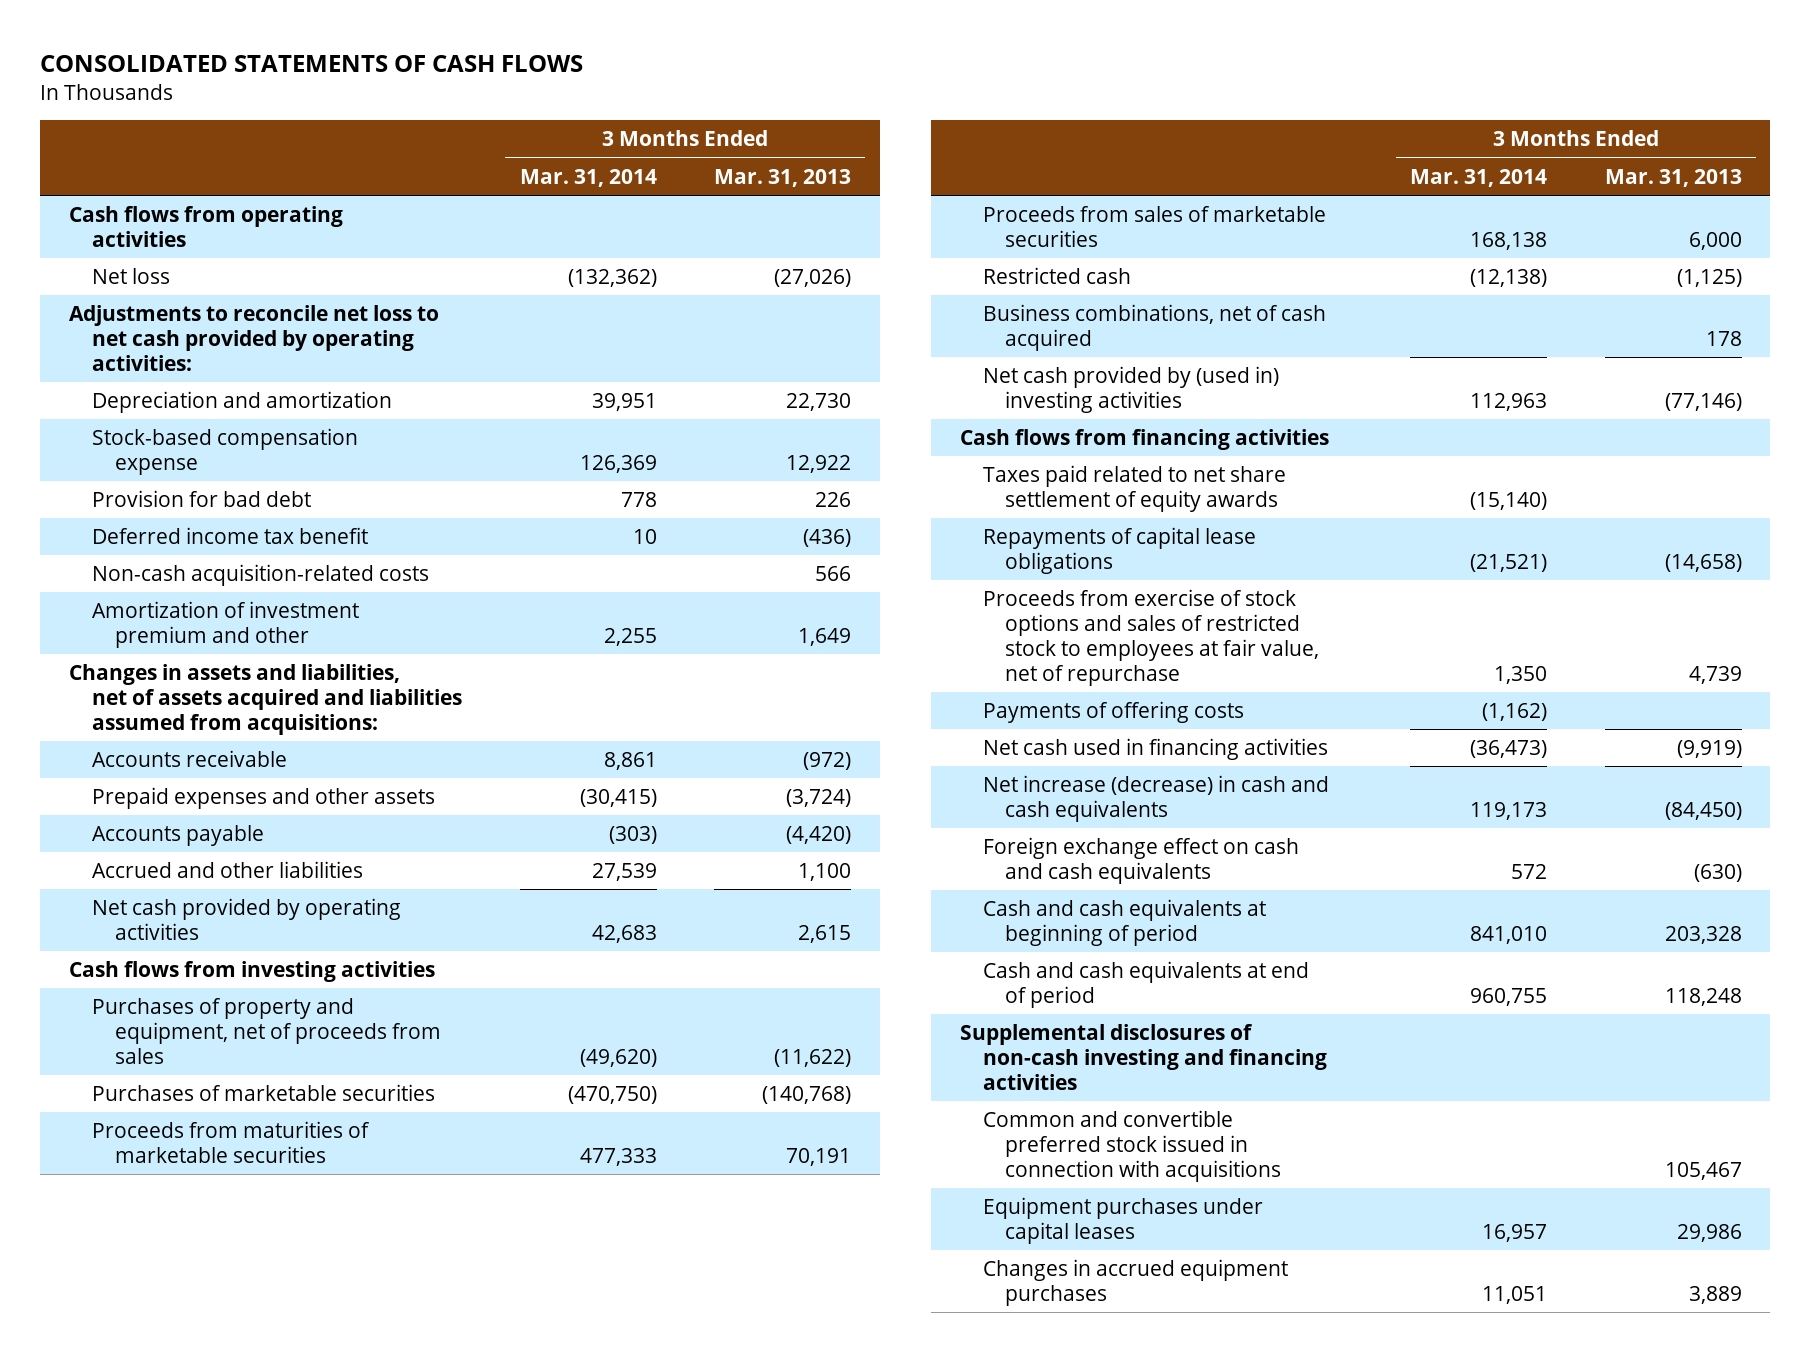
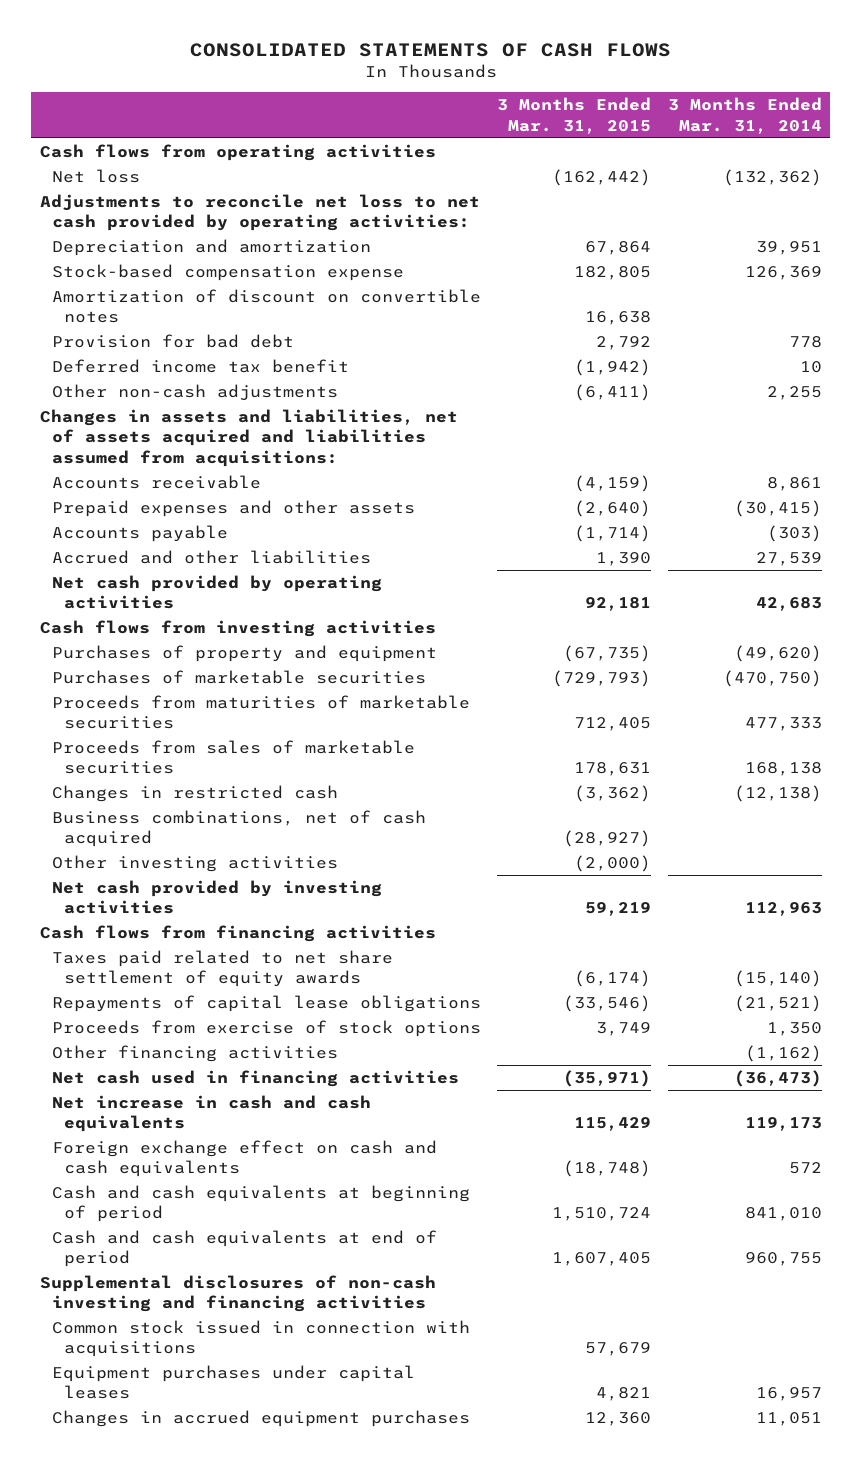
[714,168,852,187] Mar. 31, 2013 -> none
none -> [497,97,652,134] 3 Months Ended Mar. 31, 2015
none -> [51,289,481,324] Amortization of discount on convertible notes
[92,563,430,586] Non-cash acquisition-related costs -> none
[92,600,360,648] Amortization of investment premium and other -> [51,384,338,402] Other non-cash adjustments
[92,997,441,1064] Purchases of property and equipment, net of proceeds from sales -> [51,645,437,663] Purchases of property and equipment
[982,266,1131,284] Restricted cash -> [51,785,338,803] Changes in restricted cash
none -> [51,855,338,873] Other investing activities
[982,365,1279,413] Net cash provided by (used in) investing activities -> [51,880,382,915] Net cash provided by investing activities
[982,588,1320,686] Proceeds from exercise of stock options and sales of restricted stock to employees at fair value, net of repurchase -> [51,1020,481,1038] Proceeds from exercise of stock options
[982,700,1244,723] Payments of offering costs -> [51,1045,338,1063] Other financing activities
[982,774,1329,822] Net increase (decrease) in cash and cash equivalents -> [51,1095,371,1133] Net increase in cash and cash equivalents
[982,1109,1282,1182] Common and convertible preferred stock issued in connection with acquisitions -> [51,1320,470,1358] Common stock issued in connection with acquisitions

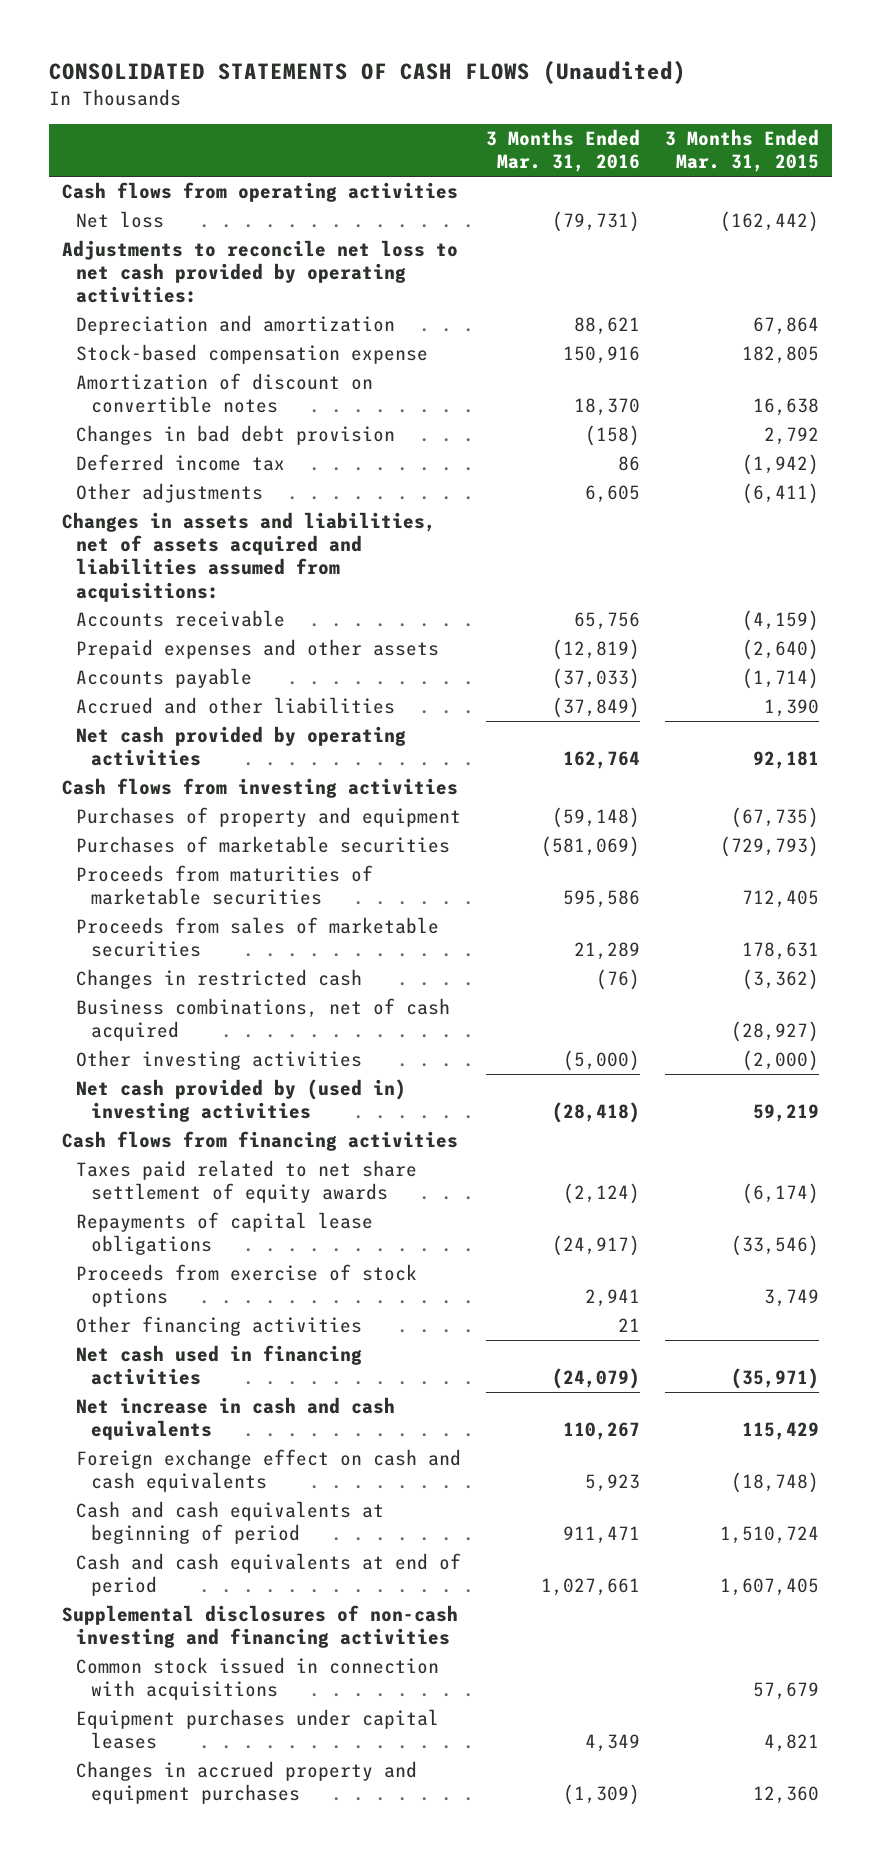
[189,42,671,57] CONSOLIDATED STATEMENTS OF CASH FLOWS -> [48,60,686,84] CONSOLIDATED STATEMENTS OF CASH FLOWS (Unaudited)
[668,97,823,134] 3 Months Ended Mar. 31, 2014 -> none
none -> [486,129,641,173] 3 Months Ended Mar. 31, 2016
[51,334,294,349] Provision for bad debt -> [76,425,396,446] Changes in bad debt provision
[51,359,349,374] Deferred income tax benefit -> [76,454,286,472] Deferred income tax
[51,384,338,402] Other non-cash adjustments -> [76,483,264,504] Other adjustments
[51,880,382,915] Net cash provided by investing activities -> [76,1079,407,1123] Net cash provided by (used in) investing activities
[51,1410,470,1428] Changes in accrued equipment purchases -> [76,1761,418,1805] Changes in accrued property and equipment purchases

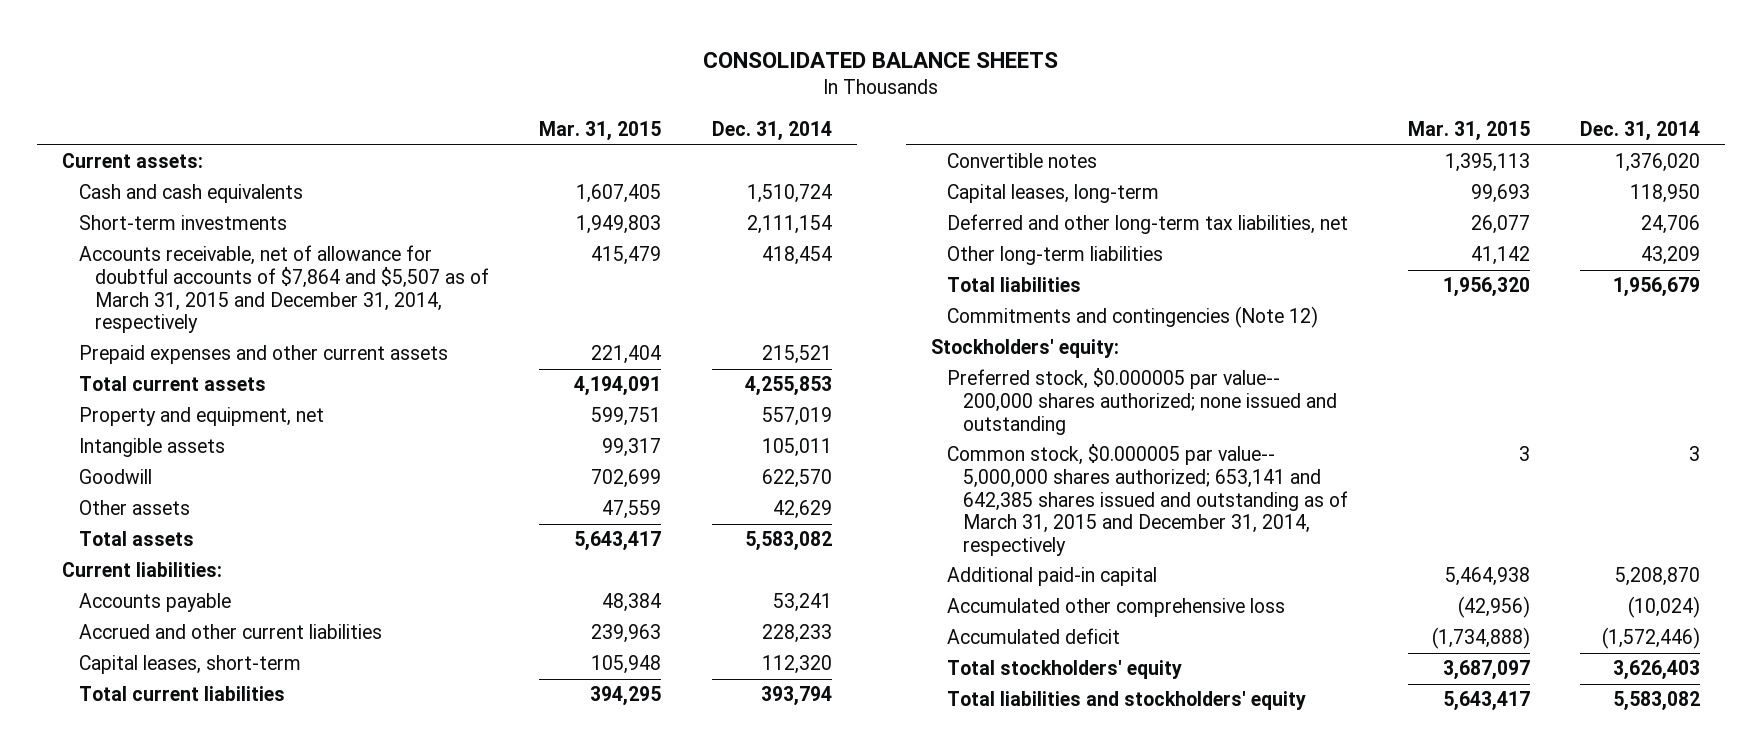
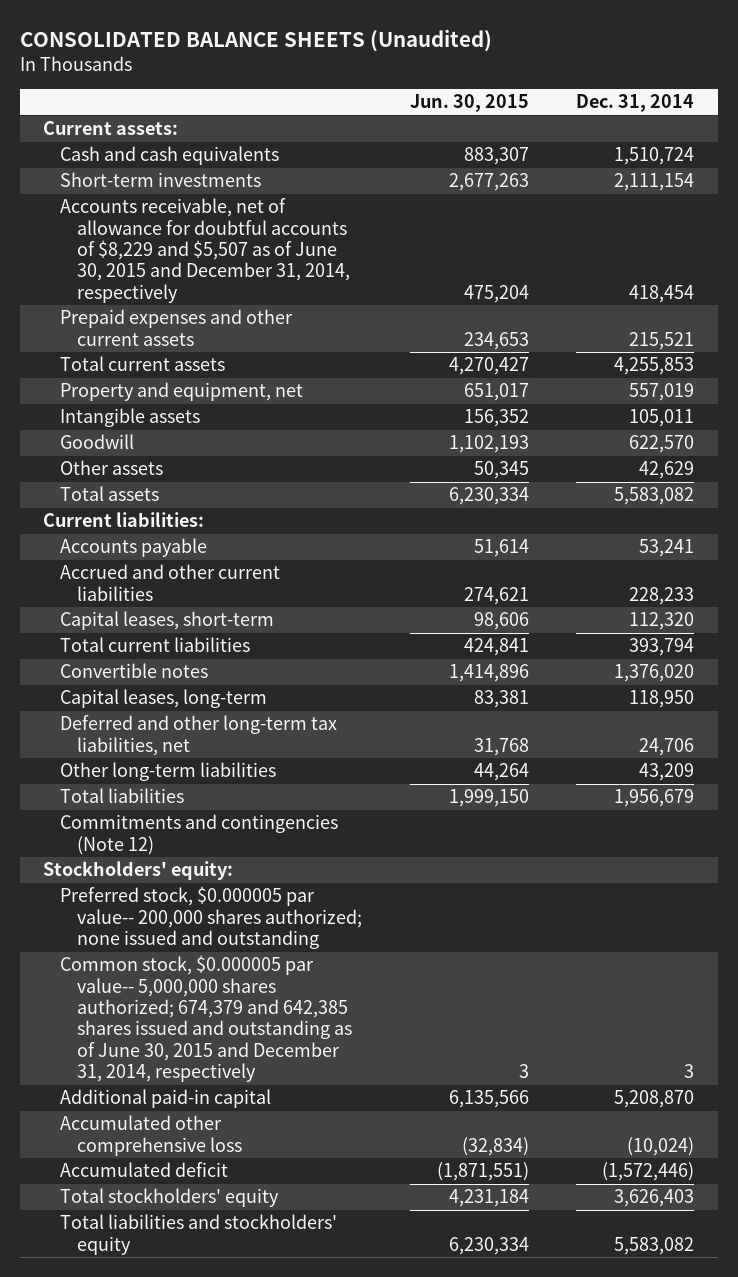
[703,51,1059,68] CONSOLIDATED BALANCE SHEETS -> [19,29,492,53] CONSOLIDATED BALANCE SHEETS (Unaudited)
[539,121,662,142] Mar. 31, 2015 -> none
none -> [409,94,529,113] Jun. 30, 2015
[78,245,490,334] Accounts receivable, net of allowance for doubtful accounts of $7,864 and $5,507 as of March 31, 2015 and December 31, 2014, respectively -> [60,198,350,303] Accounts receivable, net of allowance for doubtful accounts of $8,229 and $5,507 as of June 30, 2015 and December 31, 2014, respectively
[947,444,1349,556] Common stock, $0.000005 par value-- 5,000,000 shares authorized; 653,141 and 642,385 shares issued and outstanding as of March 31, 2015 and December 31, 2014, respectively -> [60,955,352,1083] Common stock, $0.000005 par value-- 5,000,000 shares authorized; 674,379 and 642,385 shares issued and outstanding as of June 30, 2015 and December 31, 2014, respectively

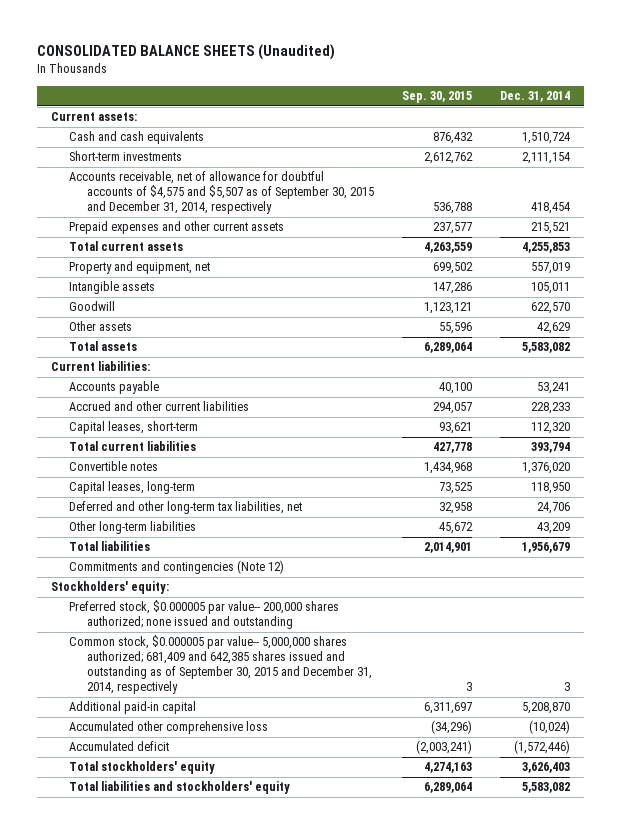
[409,94,529,113] Jun. 30, 2015 -> none
none -> [402,91,473,104] Sep. 30, 2015
[60,198,350,303] Accounts receivable, net of allowance for doubtful accounts of $8,229 and $5,507 as of June 30, 2015 and December 31, 2014, respectively -> [69,171,375,215] Accounts receivable, net of allowance for doubtful accounts of $4,575 and $5,507 as of September 30, 2015 and December 31, 2014, respectively
[60,955,352,1083] Common stock, $0.000005 par value-- 5,000,000 shares authorized; 674,379 and 642,385 shares issued and outstanding as of June 30, 2015 and December 31, 2014, respectively -> [69,635,373,695] Common stock, $0.000005 par value-- 5,000,000 shares authorized; 681,409 and 642,385 shares issued and outstanding as of September 30, 2015 and December 31, 2014, respectively

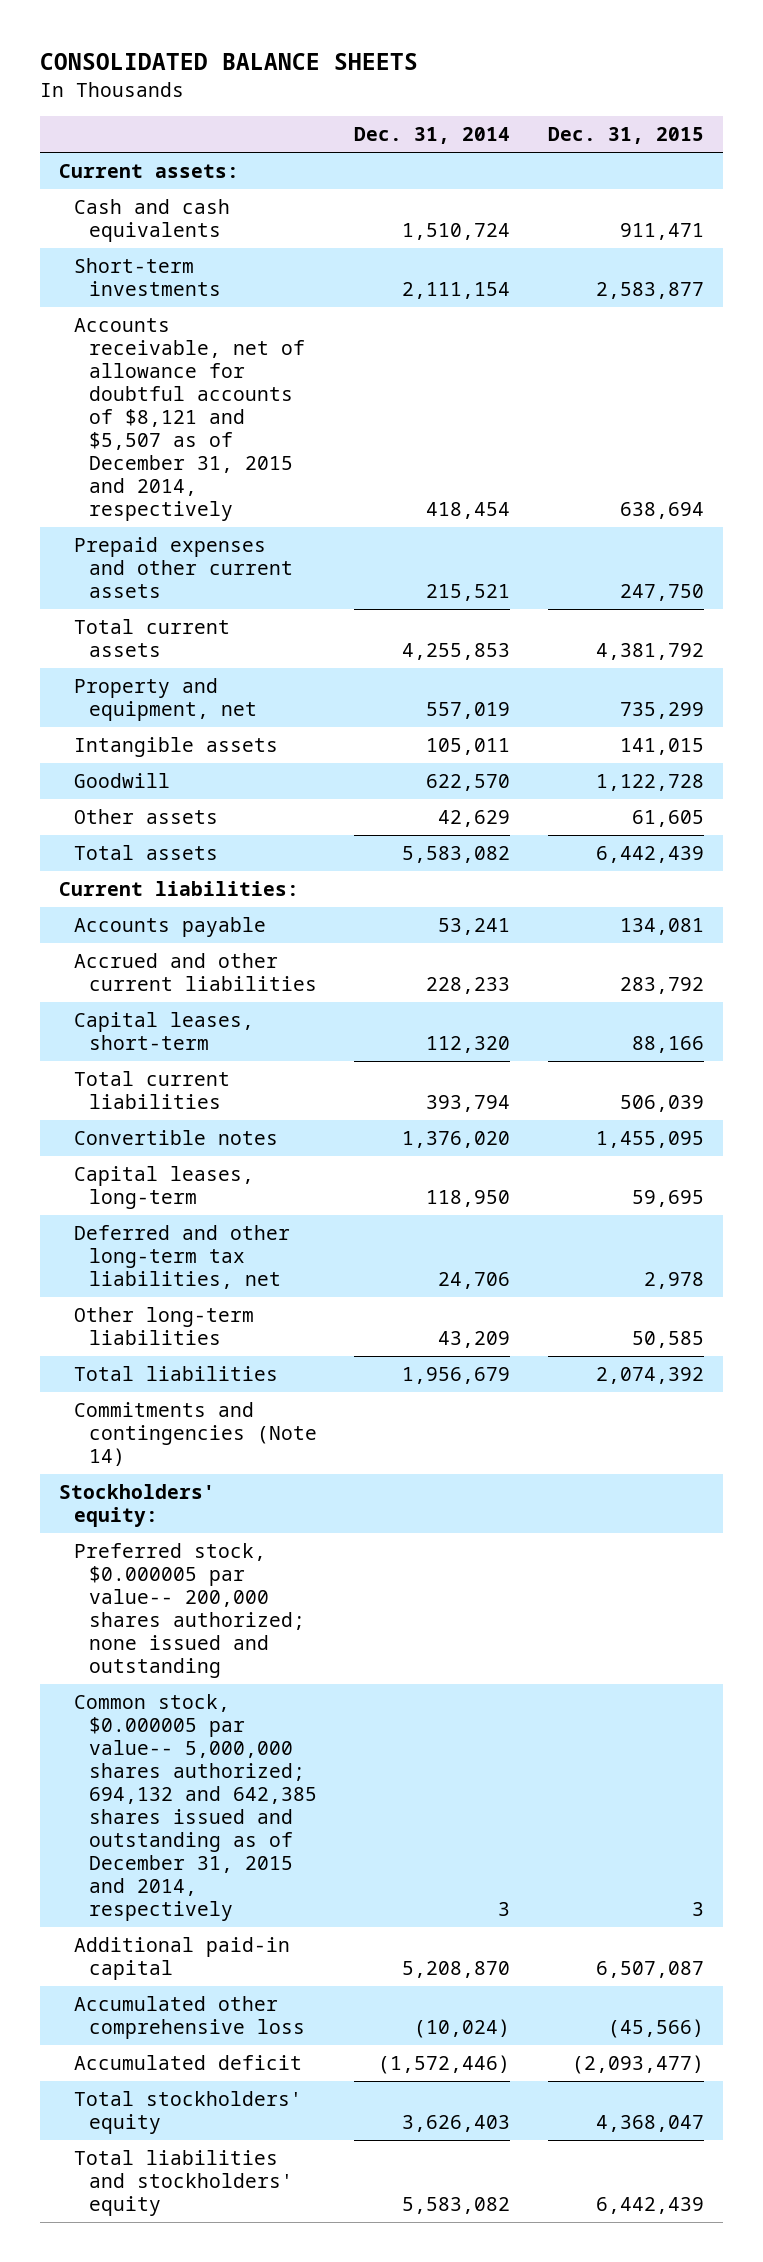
[36,44,335,61] CONSOLIDATED BALANCE SHEETS (Unaudited) -> [40,53,419,71] CONSOLIDATED BALANCE SHEETS
[402,91,473,104] Sep. 30, 2015 -> none
none -> [548,127,705,145] Dec. 31, 2015
[69,171,375,215] Accounts receivable, net of allowance for doubtful accounts of $4,575 and $5,507 as of September 30, 2015 and December 31, 2014, respectively -> [73,318,305,522] Accounts receivable, net of allowance for doubtful accounts of $8,121 and $5,507 as of December 31, 2015 and 2014, respectively
[69,560,285,575] Commitments and contingencies (Note 12) -> [73,1402,317,1467] Commitments and contingencies (Note 14)
[69,635,373,695] Common stock, $0.000005 par value-- 5,000,000 shares authorized; 681,409 and 642,385 shares issued and outstanding as of September 30, 2015 and December 31, 2014, respectively -> [73,1694,317,1922] Common stock, $0.000005 par value-- 5,000,000 shares authorized; 694,132 and 642,385 shares issued and outstanding as of December 31, 2015 and 2014, respectively

